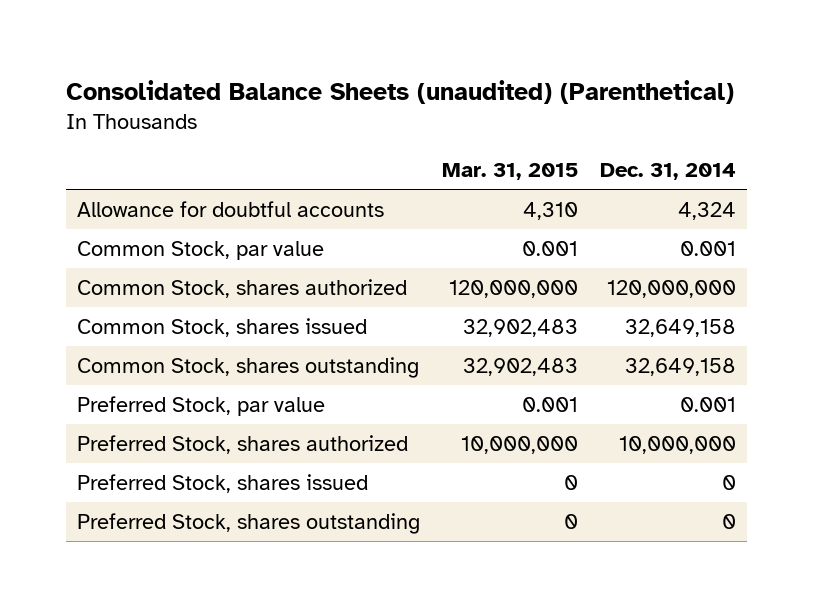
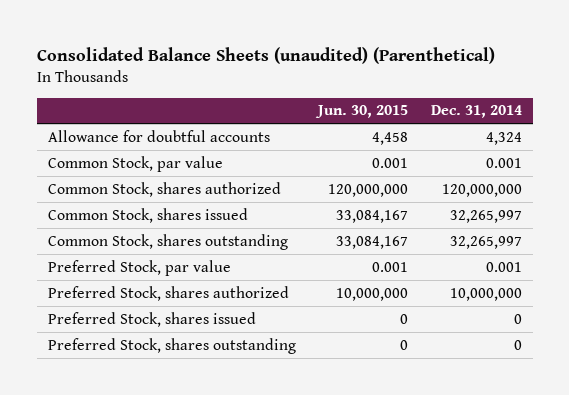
[441,163,578,181] Mar. 31, 2015 -> none
none -> [315,105,409,119] Jun. 30, 2015
[624,318,736,337] 32,649,158 -> [449,209,522,223] 32,265,997
[624,357,736,376] 32,649,158 -> [449,235,522,249] 32,265,997

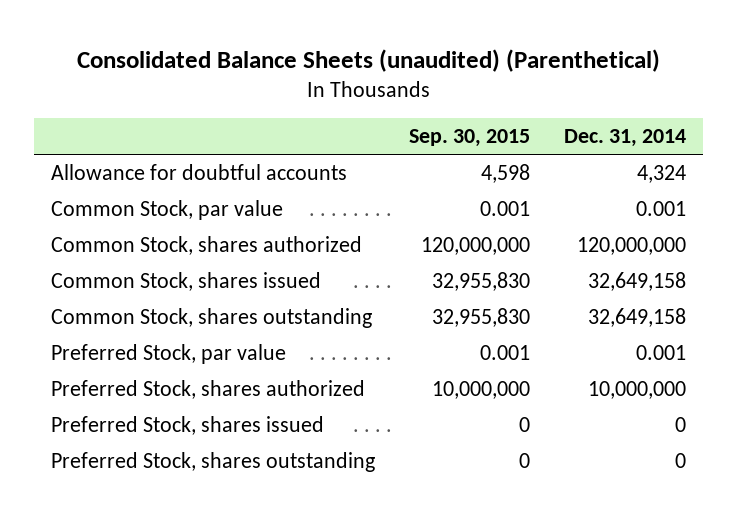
[315,105,409,119] Jun. 30, 2015 -> none
none -> [409,129,531,148] Sep. 30, 2015
[449,209,522,223] 32,265,997 -> [587,271,686,291] 32,649,158
[449,235,522,249] 32,265,997 -> [587,307,686,327] 32,649,158

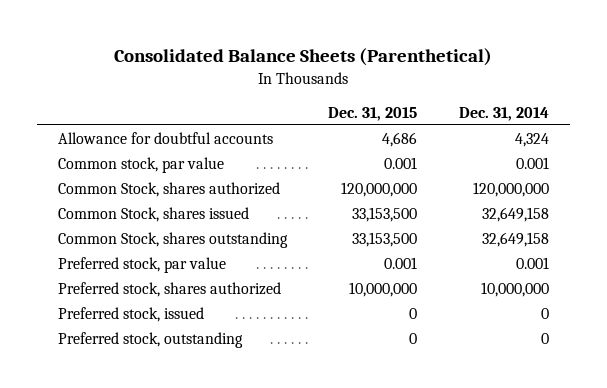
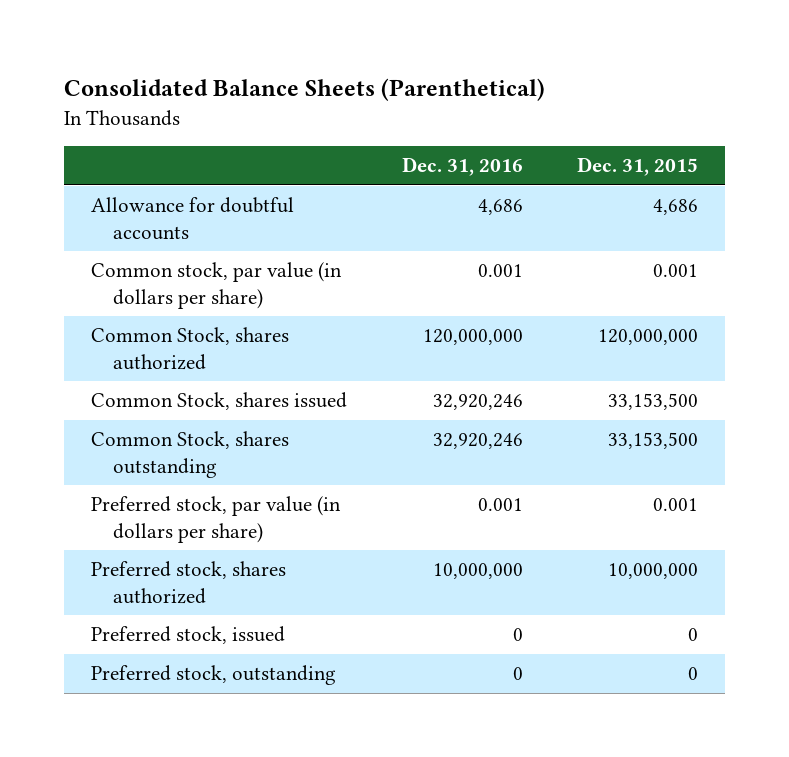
[458,106,549,121] Dec. 31, 2014 -> none
none -> [401,157,523,177] Dec. 31, 2016
[58,156,225,173] Common stock, par value -> [90,262,342,309] Common stock, par value (in dollars per share)
[58,256,227,273] Preferred stock, par value -> [90,496,341,543] Preferred stock, par value (in dollars per share)

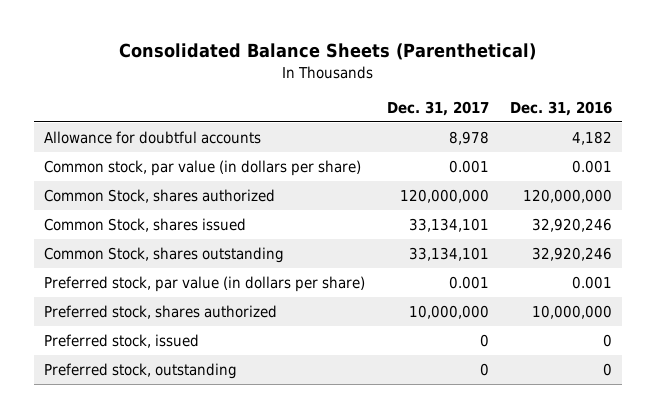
[577,157,699,177] Dec. 31, 2015 -> none
none -> [386,101,489,117] Dec. 31, 2017
[477,199,523,216] 4,686 -> [571,130,612,145] 4,182

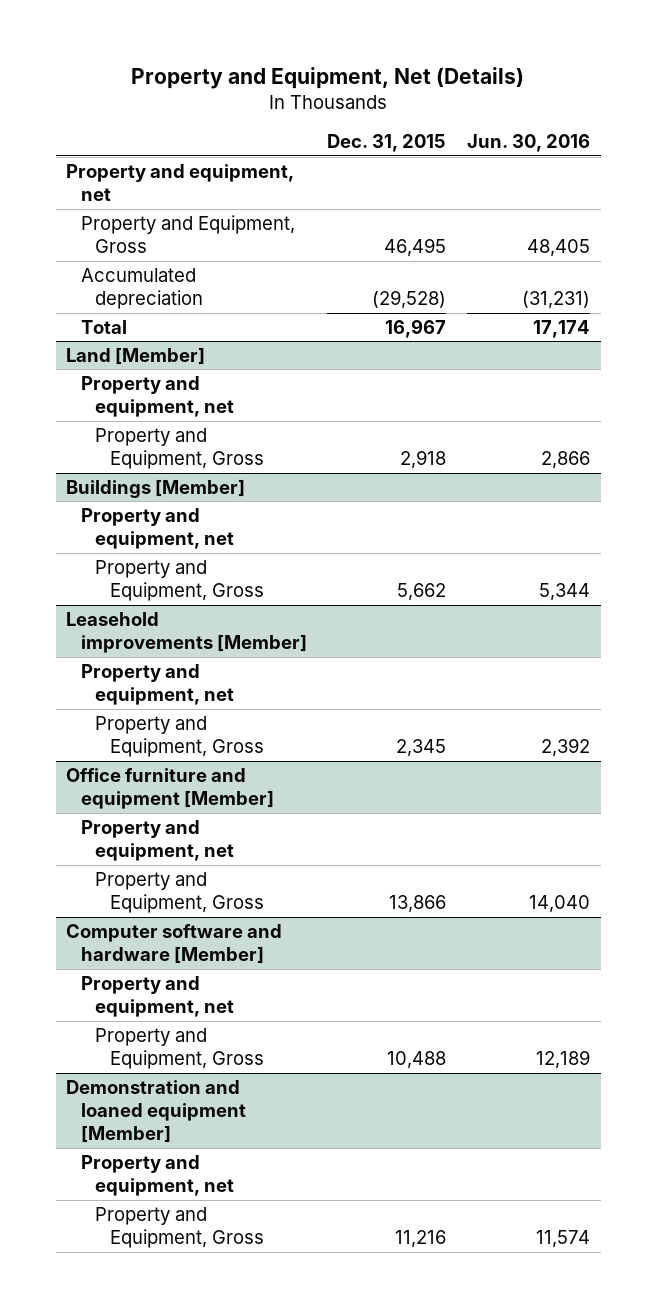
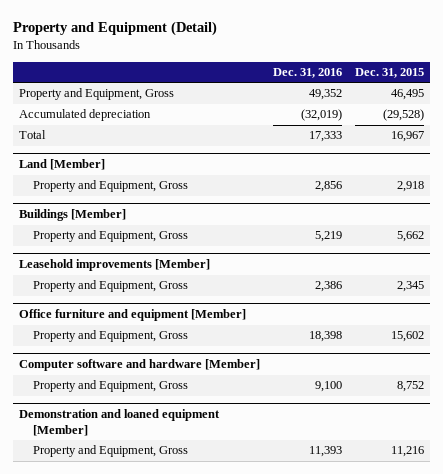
[131,67,525,90] Property and Equipment, Net (Details) -> [12,21,217,37] Property and Equipment (Detail)
[467,134,591,153] Jun. 30, 2016 -> none
none -> [273,68,343,79] Dec. 31, 2016
[66,163,295,202] Property and equipment, net -> none
[80,375,235,418] Property and equipment, net -> none
[80,507,235,550] Property and equipment, net -> none
[80,663,235,706] Property and equipment, net -> none
[80,819,235,862] Property and equipment, net -> none
[389,895,447,914] 13,866 -> [391,331,425,343] 15,602
[80,975,235,1018] Property and equipment, net -> none
[387,1051,447,1070] 10,488 -> [397,381,425,393] 8,752
[80,1154,235,1197] Property and equipment, net -> none

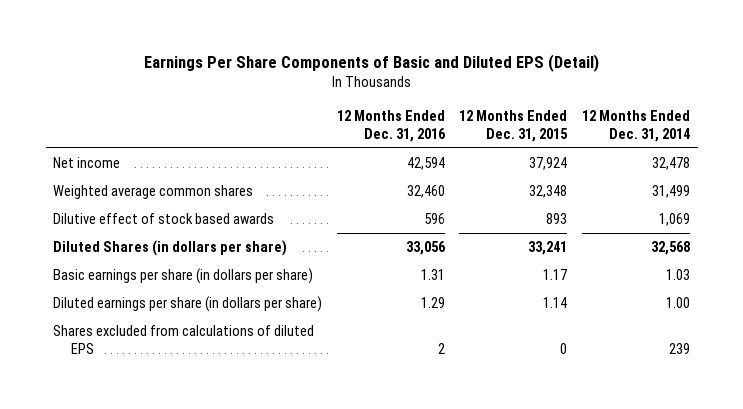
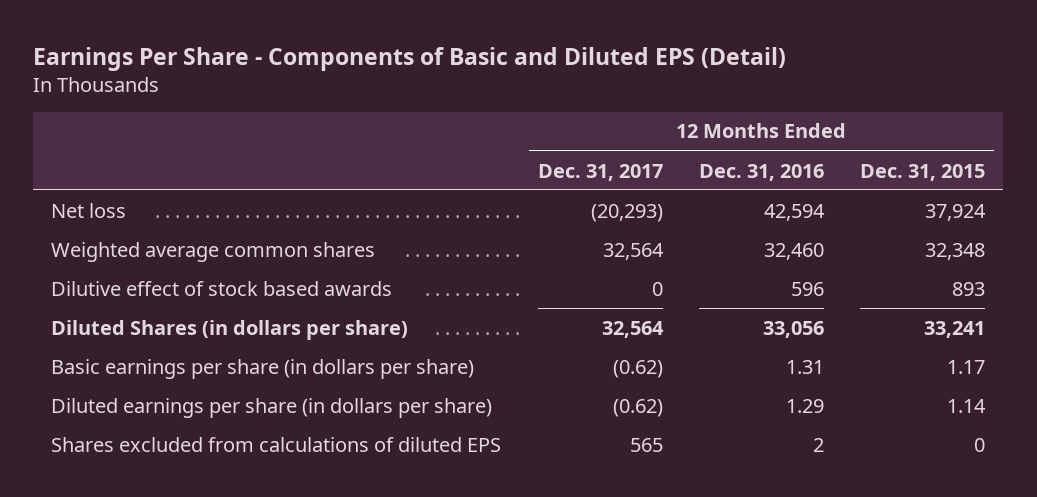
[143,53,599,72] Earnings Per Share Components of Basic and Diluted EPS (Detail) -> [33,46,787,71] Earnings Per Share - Components of Basic and Diluted EPS (Detail)
[582,109,691,143] 12 Months Ended Dec. 31, 2014 -> none
none -> [537,163,663,181] Dec. 31, 2017
[52,156,120,168] Net income -> [51,202,127,218] Net loss

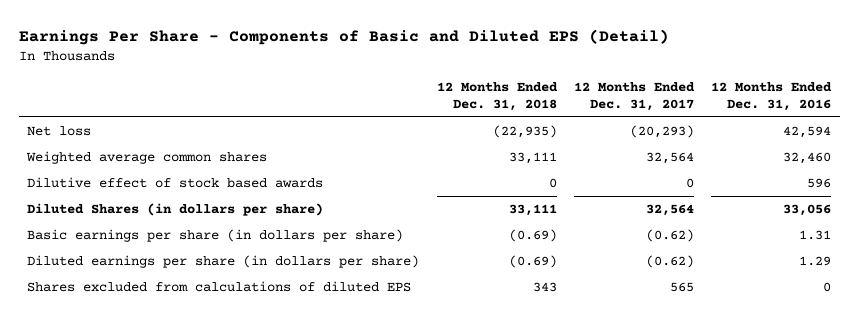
[860,163,986,181] Dec. 31, 2015 -> none
none -> [436,82,558,111] 12 Months Ended Dec. 31, 2018
[812,437,824,452] 2 -> [823,282,832,293] 0

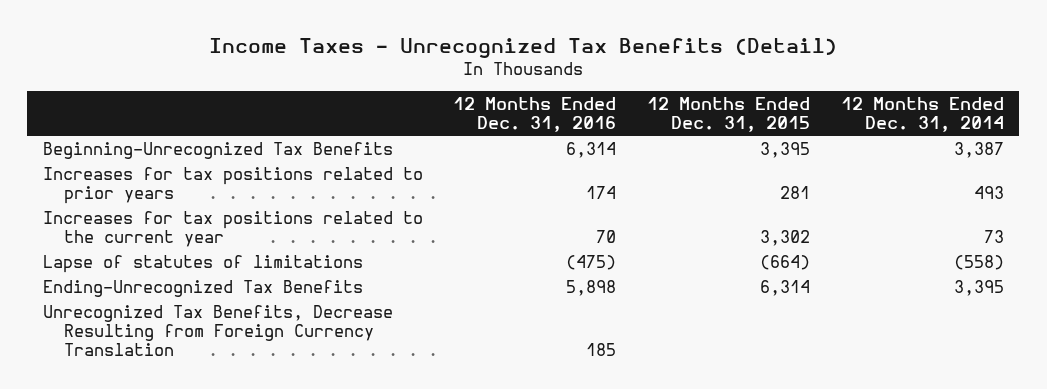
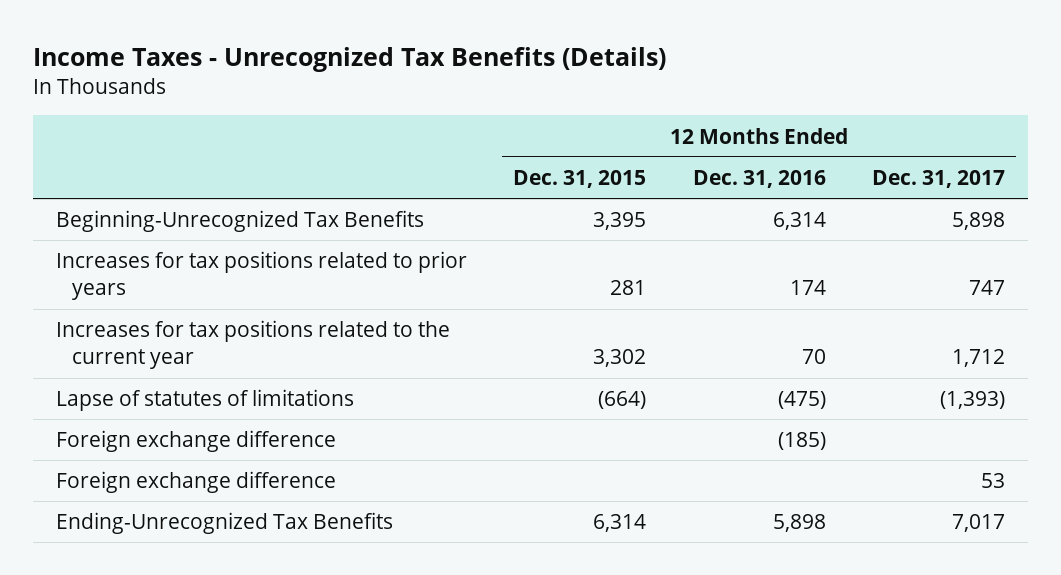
[209,37,838,58] Income Taxes - Unrecognized Tax Benefits (Detail) -> [33,46,667,72] Income Taxes - Unrecognized Tax Benefits (Details)
[840,96,1004,133] 12 Months Ended Dec. 31, 2014 -> none
none -> [871,170,1005,189] Dec. 31, 2017
none -> [56,430,337,453] Foreign exchange difference
none -> [56,471,337,494] Foreign exchange difference
[42,304,393,356] Unrecognized Tax Benefits, Decrease Resulting from Foreign Currency Translation -> none

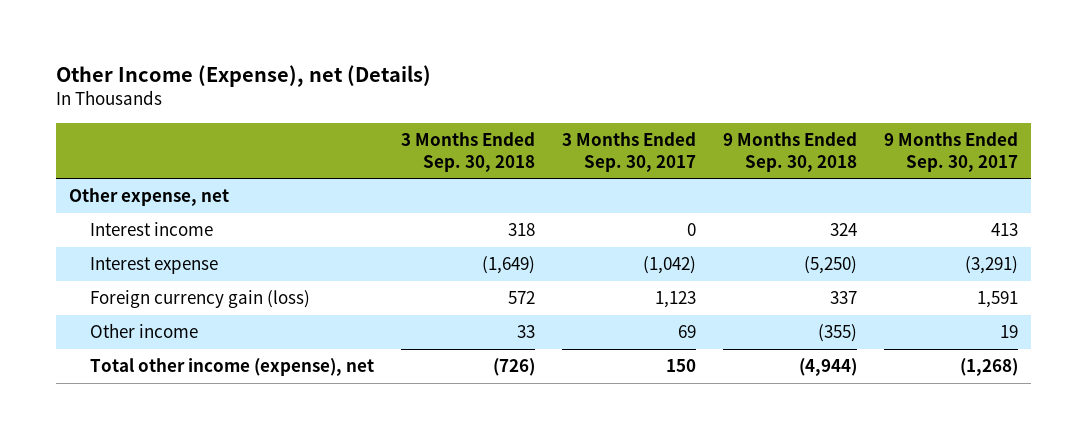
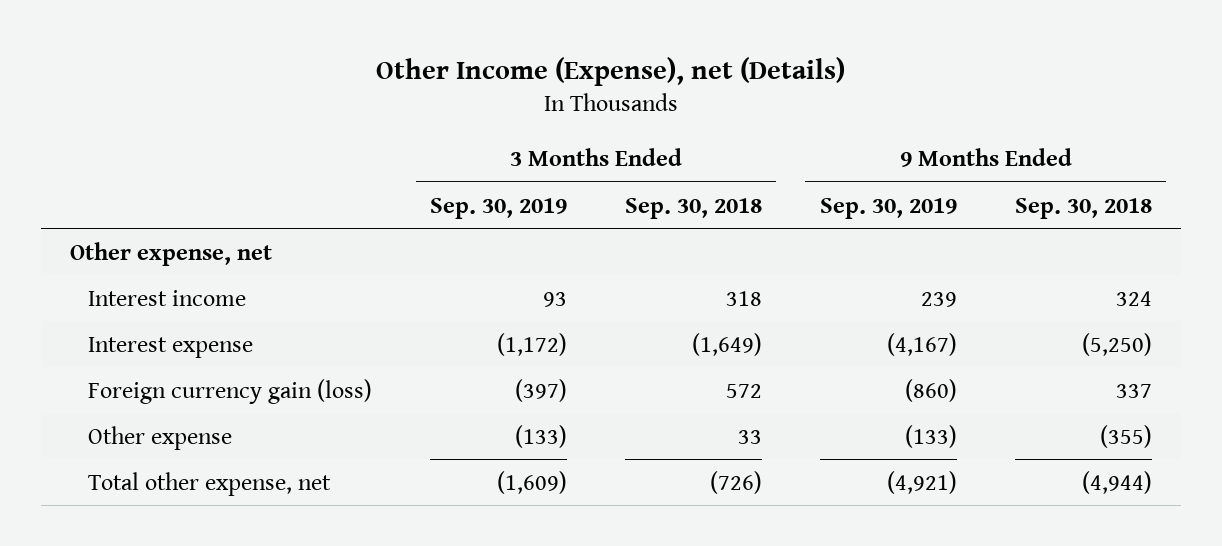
[561,131,696,172] 3 Months Ended Sep. 30, 2017 -> none
[883,131,1018,172] 9 Months Ended Sep. 30, 2017 -> none
none -> [429,197,567,219] Sep. 30, 2019
none -> [819,197,957,219] Sep. 30, 2019
[89,323,198,339] Other income -> [88,425,233,450] Other expense
[89,358,374,377] Total other income (expense), net -> [88,471,332,496] Total other expense, net

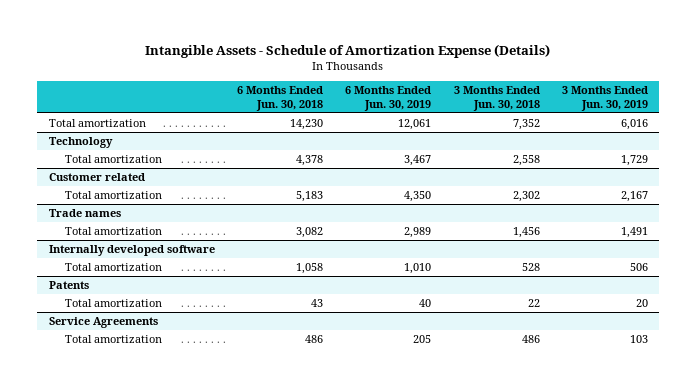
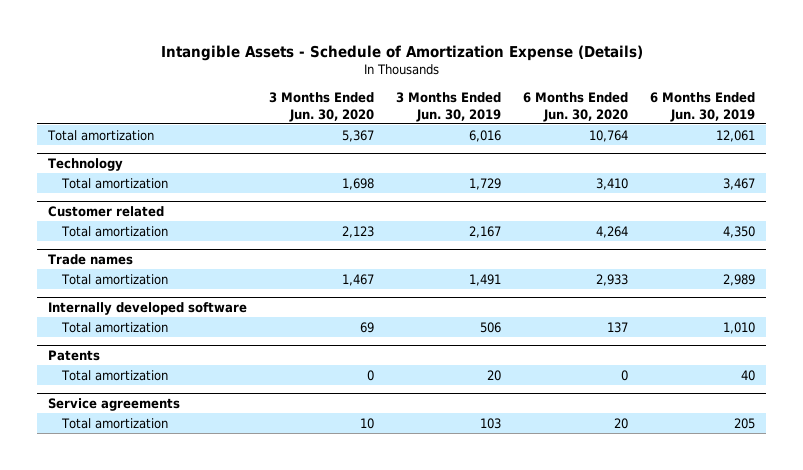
[236,86,323,111] 6 Months Ended Jun. 30, 2018 -> none
[453,86,540,111] 3 Months Ended Jun. 30, 2018 -> none
none -> [268,92,374,122] 3 Months Ended Jun. 30, 2020
none -> [523,92,629,122] 6 Months Ended Jun. 30, 2020
[48,317,158,329] Service Agreements -> [47,397,180,411] Service agreements

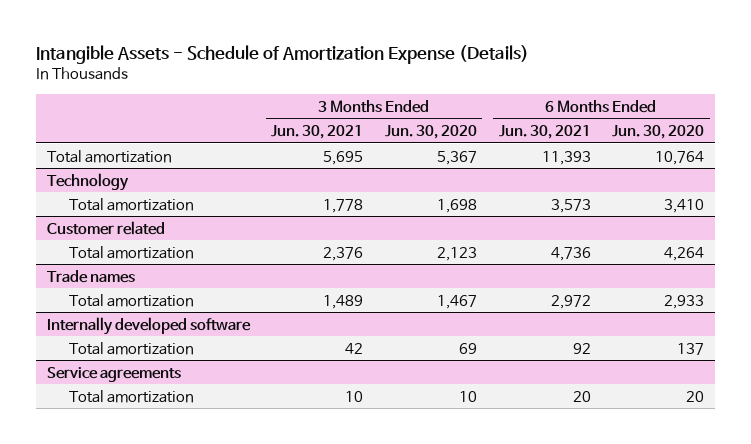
[396,92,502,122] 3 Months Ended Jun. 30, 2019 -> none
[650,92,756,122] 6 Months Ended Jun. 30, 2019 -> none
none -> [271,124,364,139] Jun. 30, 2021
none -> [498,124,591,139] Jun. 30, 2021
[47,349,100,361] Patents -> none
[60,369,168,381] Total amortization -> none

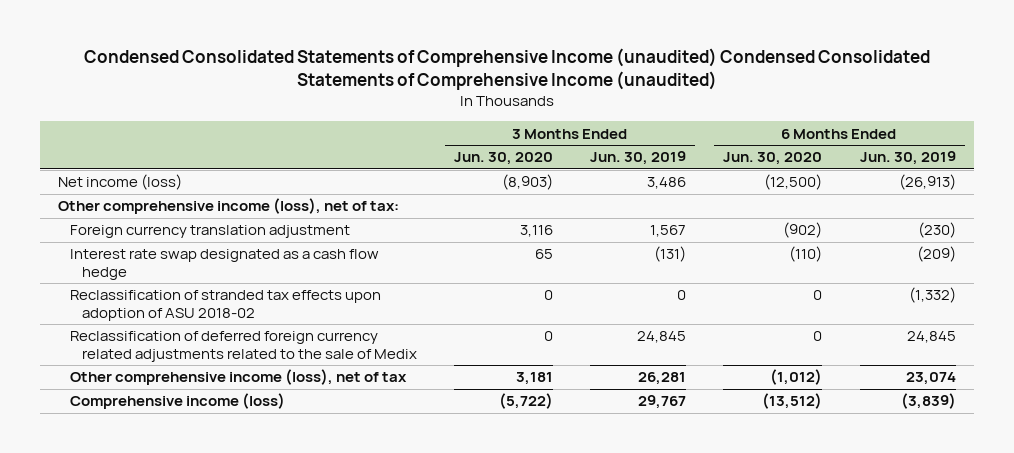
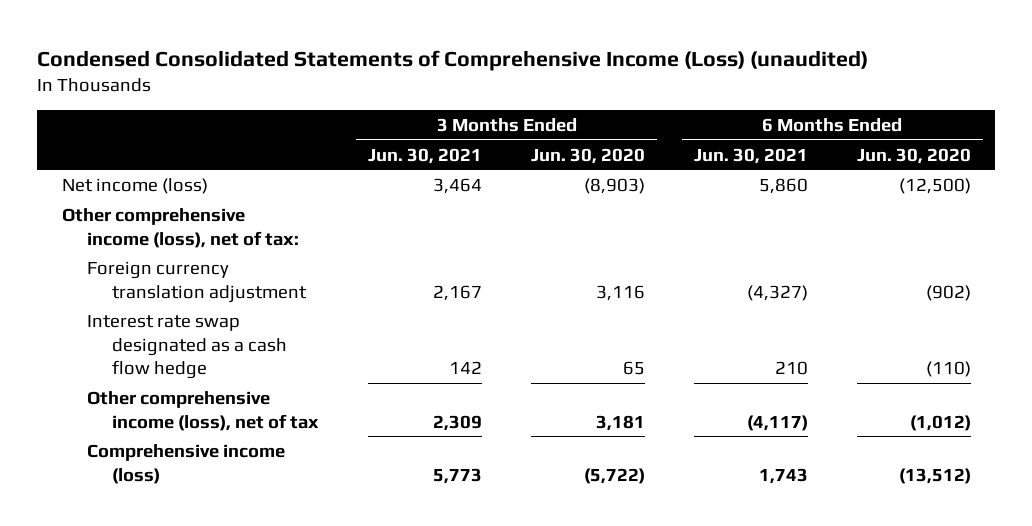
[83,47,930,91] Condensed Consolidated Statements of Comprehensive Income (unaudited) Condensed Consolidated Statements of Comprehensive Income (unaudited) -> [37,50,869,72] Condensed Consolidated Statements of Comprehensive Income (Loss) (unaudited)
[590,151,687,166] Jun. 30, 2019 -> none
[859,151,956,166] Jun. 30, 2019 -> none
none -> [368,147,483,164] Jun. 30, 2021
none -> [693,147,808,164] Jun. 30, 2021
[69,290,381,321] Reclassification of stranded tax effects upon adoption of ASU 2018-02 -> none
[69,331,417,362] Reclassification of deferred foreign currency related adjustments related to the sale of Medix -> none

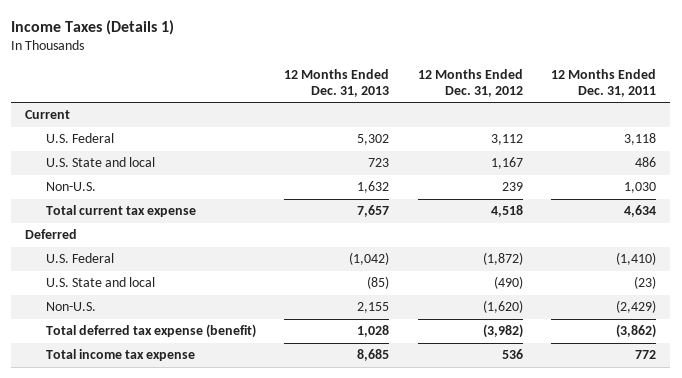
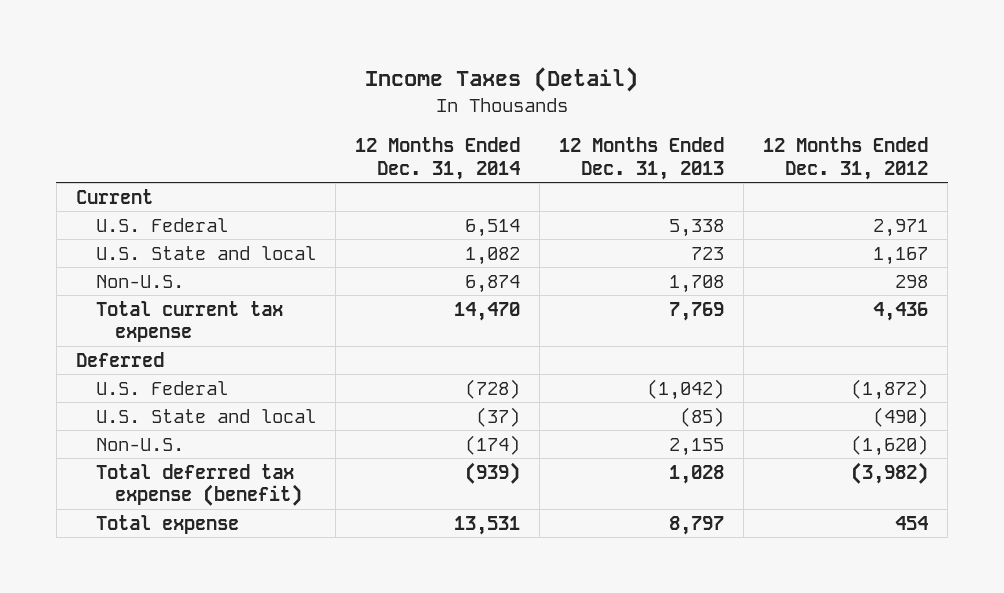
[11,19,175,35] Income Taxes (Details 1) -> [365,67,639,93] Income Taxes (Detail)
[551,69,657,97] 12 Months Ended Dec. 31, 2011 -> none
none -> [354,137,520,180] 12 Months Ended Dec. 31, 2014
[357,134,390,146] 5,302 -> [669,218,725,237] 5,338
[490,134,523,146] 3,112 -> [873,218,929,237] 2,971
[357,181,390,194] 1,632 -> [669,274,725,293] 1,708
[501,182,523,192] 239 -> [895,274,929,288] 298
[357,205,390,218] 7,657 -> [669,301,725,321] 7,769
[490,205,523,218] 4,518 -> [873,301,929,321] 4,436
[45,349,195,362] Total income tax expense -> [95,514,239,534] Total expense
[357,349,390,362] 8,685 -> [669,515,725,535] 8,797
[501,349,523,360] 536 -> [895,515,929,530] 454

